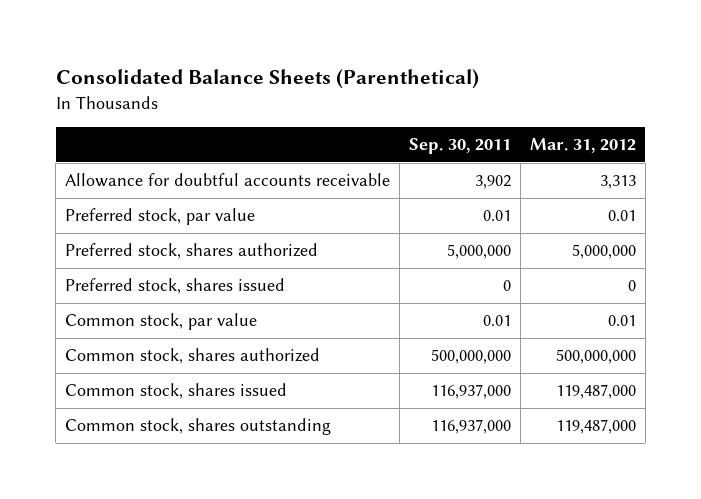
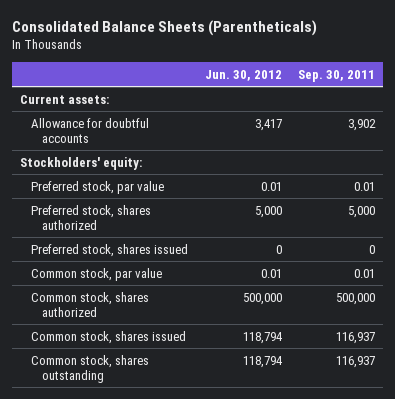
[55,69,479,90] Consolidated Balance Sheets (Parenthetical) -> [11,19,317,36] Consolidated Balance Sheets (Parentheticals)
[529,138,636,154] Mar. 31, 2012 -> none
none -> [204,69,282,81] Jun. 30, 2012
none -> [19,94,109,104] Current assets:
[65,173,391,188] Allowance for doubtful accounts receivable -> [31,117,150,143] Allowance for doubtful accounts
none -> [19,156,142,170] Stockholders' equity:
[446,244,511,260] 5,000,000 -> [348,205,376,218] 5,000
[430,349,511,365] 500,000,000 -> [336,292,376,305] 500,000
[430,384,511,400] 116,937,000 -> [336,331,376,344] 116,937
[430,419,511,435] 116,937,000 -> [336,355,376,368] 116,937

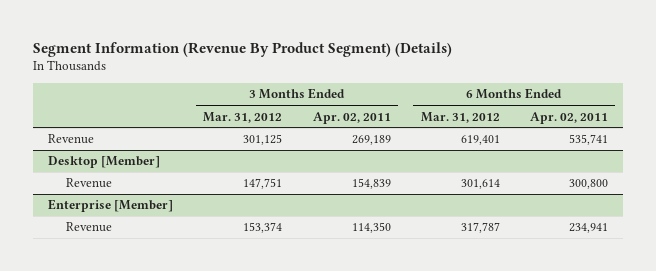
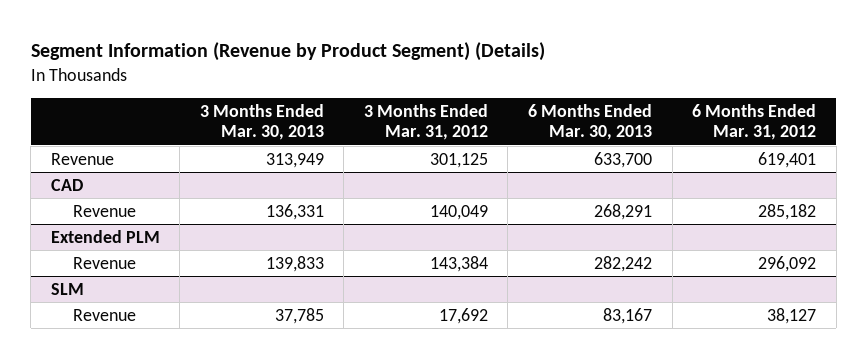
[33,42,453,58] Segment Information (Revenue By Product Segment) (Details) -> [30,42,545,62] Segment Information (Revenue by Product Segment) (Details)
[312,111,391,124] Apr. 02, 2011 -> none
[529,111,608,124] Apr. 02, 2011 -> none
none -> [199,103,324,141] 3 Months Ended Mar. 30, 2013
none -> [527,103,652,141] 6 Months Ended Mar. 30, 2013
[48,156,161,169] Desktop [Member] -> none
[48,199,174,213] Enterprise [Member] -> none
none -> [50,178,83,191] CAD
[243,178,283,190] 147,751 -> [429,204,488,220] 140,049
[460,179,500,190] 301,614 -> [758,203,817,220] 285,182
none -> [50,229,160,243] Extended PLM
[243,222,283,234] 153,374 -> [429,255,488,272] 143,384
[460,222,500,234] 317,787 -> [758,255,817,272] 296,092
none -> [50,282,84,295] SLM
none -> [72,308,136,321] Revenue

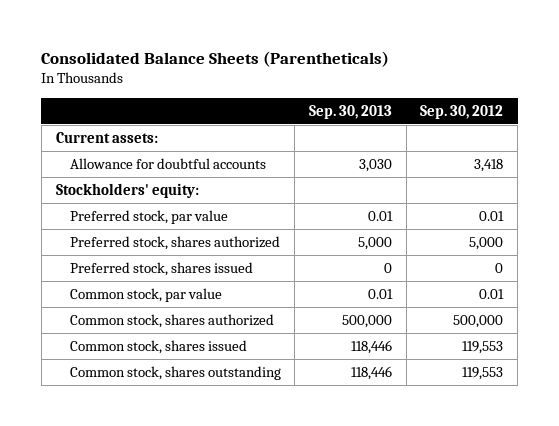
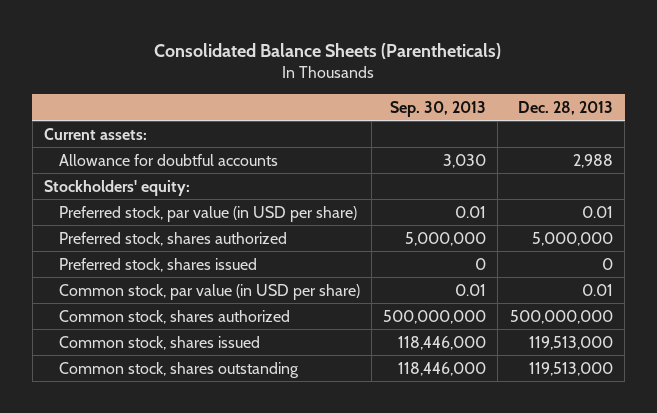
[420,104,504,119] Sep. 30, 2012 -> none
none -> [517,100,613,115] Dec. 28, 2013
[69,209,228,224] Preferred stock, par value -> [58,205,357,222] Preferred stock, par value (in USD per share)
[358,236,393,250] 5,000 -> [405,231,487,246] 5,000,000
[69,287,222,302] Common stock, par value -> [58,283,360,300] Common stock, par value (in USD per share)
[342,314,393,328] 500,000 -> [383,309,487,324] 500,000,000
[351,339,393,354] 118,446 -> [398,335,487,350] 118,446,000
[351,365,393,380] 118,446 -> [398,361,487,376] 118,446,000

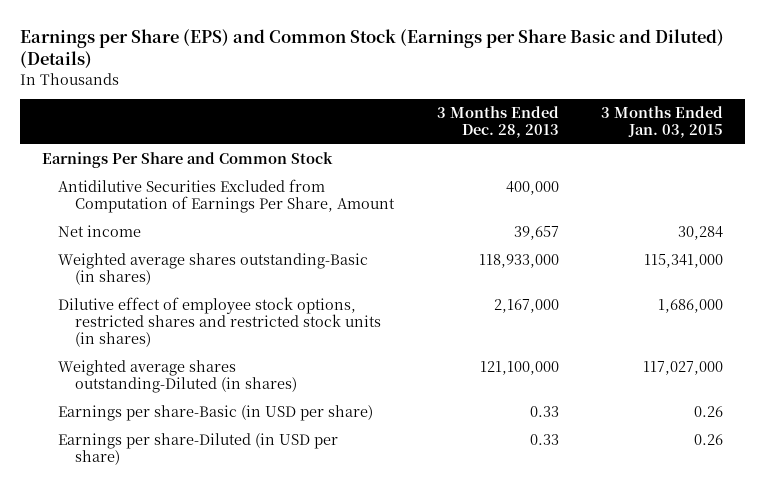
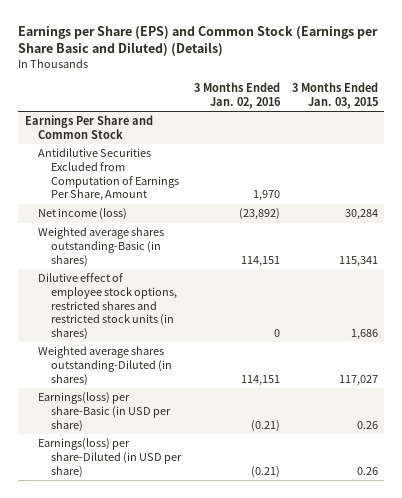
[436,106,559,139] 3 Months Ended Dec. 28, 2013 -> none
none -> [193,82,281,109] 3 Months Ended Jan. 02, 2016
[58,225,142,238] Net income -> [37,208,127,221] Net income (loss)
[644,254,724,269] 115,341,000 -> [338,255,378,267] 115,341
[658,299,724,314] 1,686,000 -> [350,328,378,340] 1,686
[643,361,724,376] 117,027,000 -> [338,374,378,386] 117,027
[58,405,374,422] Earnings per share-Basic (in USD per share) -> [37,392,172,432] Earnings(loss) per share-Basic (in USD per share)
[58,433,339,466] Earnings per share-Diluted (in USD per share) -> [37,438,183,478] Earnings(loss) per share-Diluted (in USD per share)

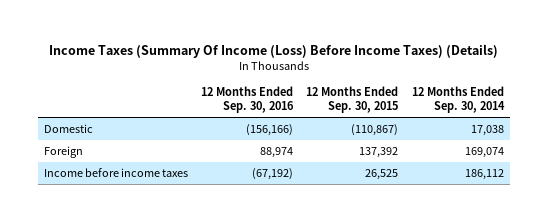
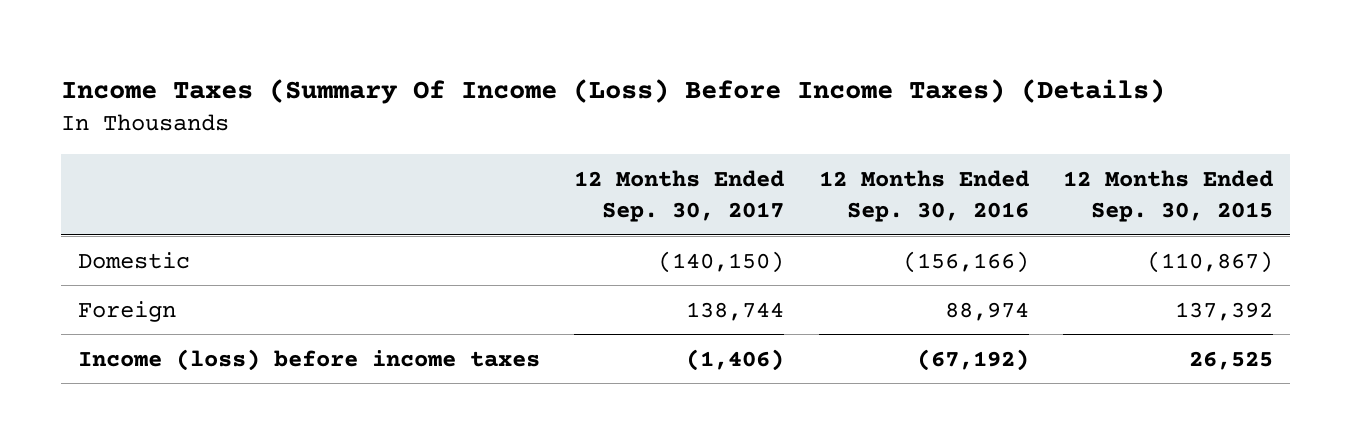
[411,86,505,114] 12 Months Ended Sep. 30, 2014 -> none
none -> [574,169,785,222] 12 Months Ended Sep. 30, 2017
[44,168,189,178] Income before income taxes -> [77,348,540,371] Income (loss) before income taxes

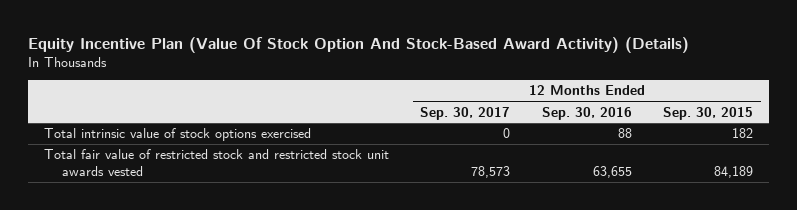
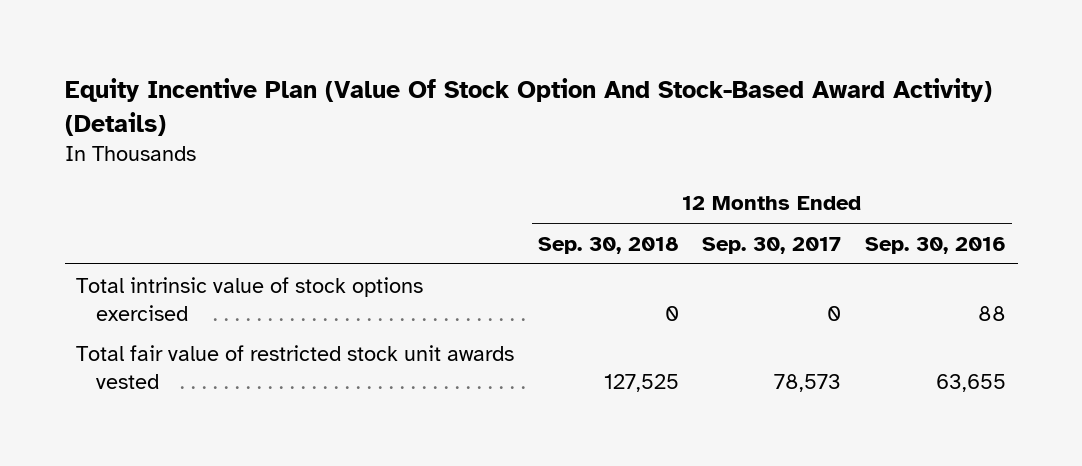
[663,106,754,120] Sep. 30, 2015 -> none
none -> [537,236,679,254] Sep. 30, 2018
[43,149,389,176] Total fair value of restricted stock and restricted stock unit awards vested -> [76,344,515,389] Total fair value of restricted stock unit awards vested

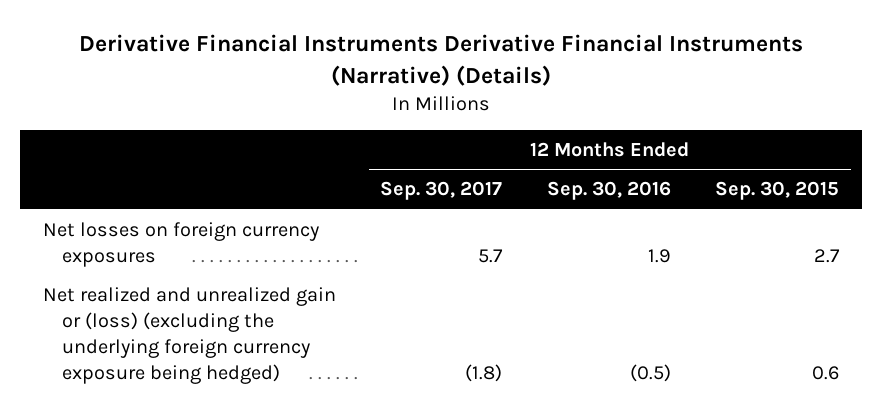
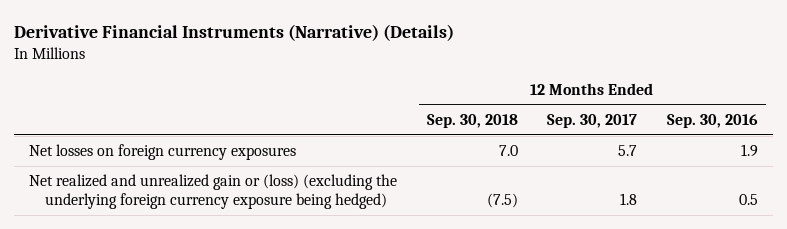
[79,34,804,86] Derivative Financial Instruments Derivative Financial Instruments (Narrative) (Details) -> [14,24,455,42] Derivative Financial Instruments (Narrative) (Details)
[715,181,840,201] Sep. 30, 2015 -> none
none -> [426,113,518,128] Sep. 30, 2018
[465,364,503,383] (1.8) -> [620,193,638,206] 1.8
[629,364,671,383] (0.5) -> [739,194,759,206] 0.5

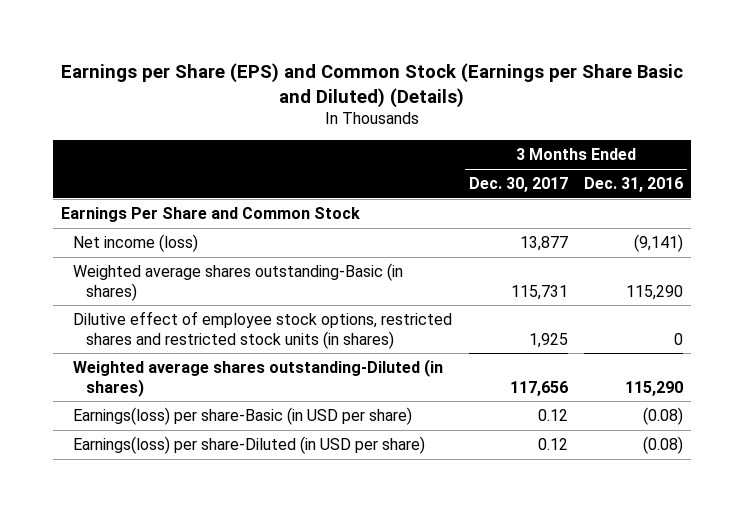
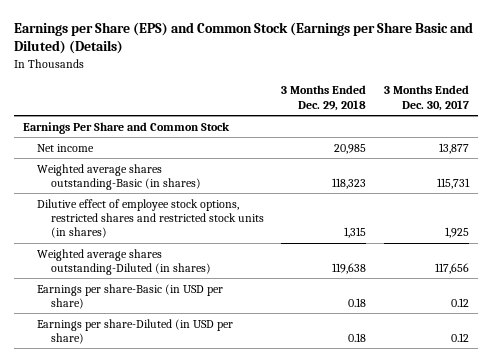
[584,177,684,193] Dec. 31, 2016 -> none
none -> [281,85,367,111] 3 Months Ended Dec. 29, 2018
[73,233,199,252] Net income (loss) -> [36,143,94,152] Net income
[73,406,413,425] Earnings(loss) per share-Basic (in USD per share) -> [36,283,223,309] Earnings per share-Basic (in USD per share)
[73,435,426,454] Earnings(loss) per share-Diluted (in USD per share) -> [36,318,233,344] Earnings per share-Diluted (in USD per share)

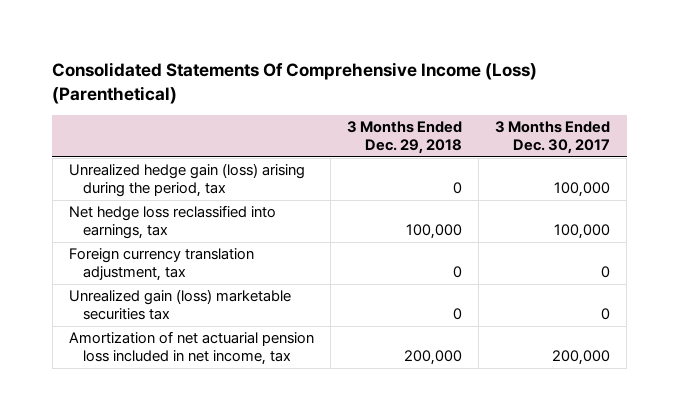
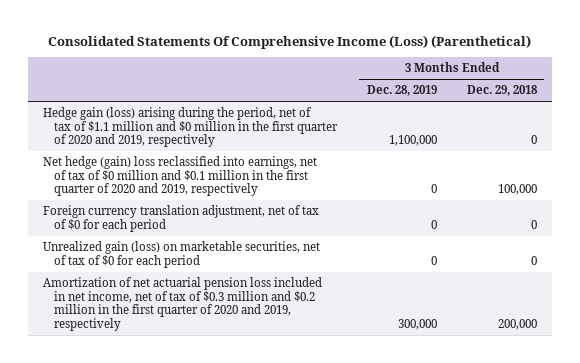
[495,121,611,155] 3 Months Ended Dec. 30, 2017 -> none
none -> [366,85,437,97] Dec. 28, 2019
[68,163,305,198] Unrealized hedge gain (loss) arising during the period, tax -> [42,107,338,148] Hedge gain (loss) arising during the period, net of tax of $1.1 million and $0 million in the first quarter of 2020 and 2019, respectively
[68,205,276,240] Net hedge loss reclassified into earnings, tax -> [42,156,317,197] Net hedge (gain) loss reclassified into earnings, net of tax of $0 million and $0.1 million in the first quarter of 2020 and 2019, respectively
[68,248,254,282] Foreign currency translation adjustment, tax -> [42,205,319,232] Foreign currency translation adjustment, net of tax of $0 for each period
[68,289,291,321] Unrealized gain (loss) marketable securities tax -> [42,241,320,268] Unrealized gain (loss) on marketable securities, net of tax of $0 for each period
[68,331,314,366] Amortization of net actuarial pension loss included in net income, tax -> [42,277,322,331] Amortization of net actuarial pension loss included in net income, net of tax of $0.3 million and $0.2 million in the first quarter of 2020 and 2019, respectively

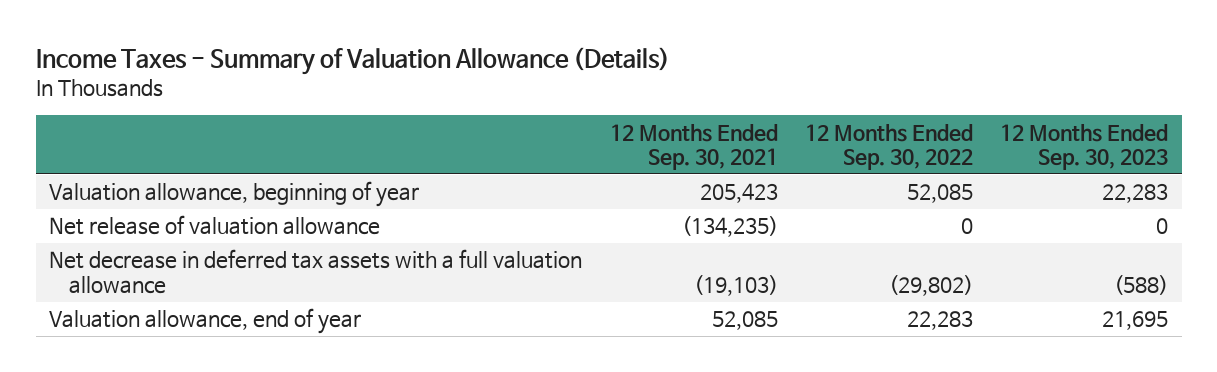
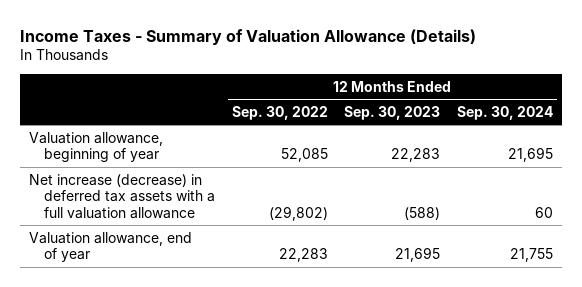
[609,123,778,171] 12 Months Ended Sep. 30, 2021 -> none
none -> [457,105,554,120] Sep. 30, 2024
[49,215,381,236] Net release of valuation allowance -> none
[49,249,583,294] Net decrease in deferred tax assets with a full valuation allowance -> [28,173,216,219] Net increase (decrease) in deferred tax assets with a full valuation allowance

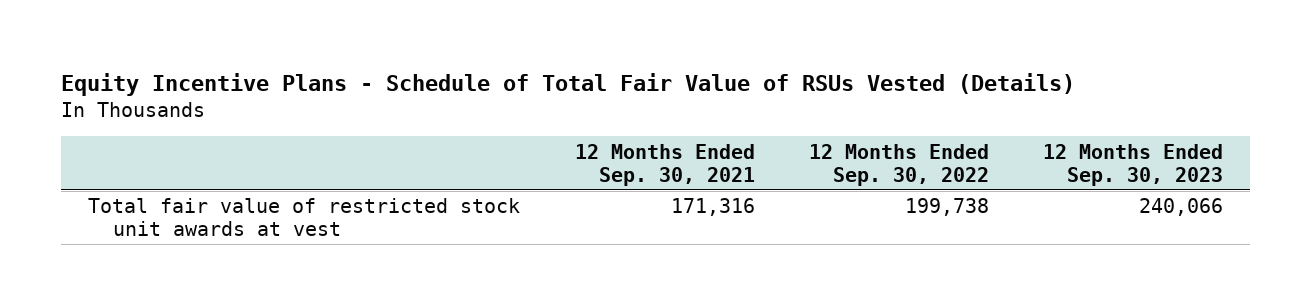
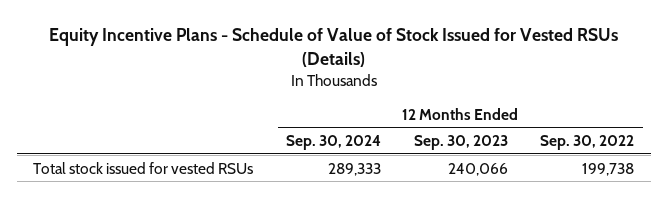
[61,72,1076,96] Equity Incentive Plans - Schedule of Total Fair Value of RSUs Vested (Details) -> [48,28,618,67] Equity Incentive Plans - Schedule of Value of Stock Issued for Vested RSUs (Details)
[574,143,755,186] 12 Months Ended Sep. 30, 2021 -> none
none -> [286,134,382,150] Sep. 30, 2024
[88,198,521,237] Total fair value of restricted stock unit awards at vest -> [33,161,254,174] Total stock issued for vested RSUs

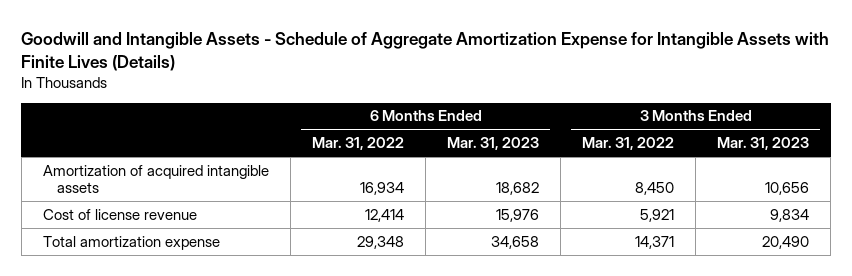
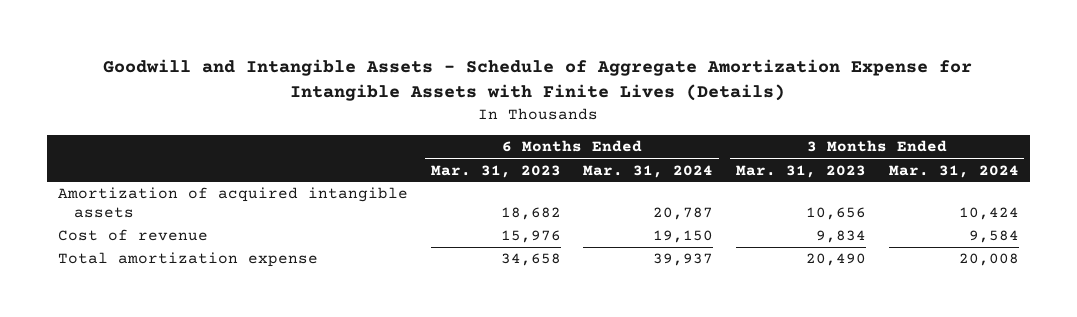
[312,137,405,151] Mar. 31, 2022 -> none
[582,137,675,151] Mar. 31, 2022 -> none
none -> [583,164,714,178] Mar. 31, 2024
none -> [888,164,1019,178] Mar. 31, 2024
[42,208,197,220] Cost of license revenue -> [58,229,209,242] Cost of revenue

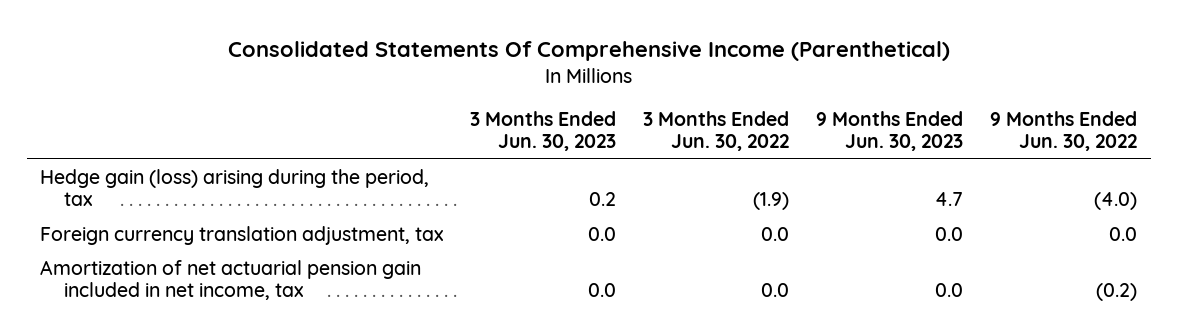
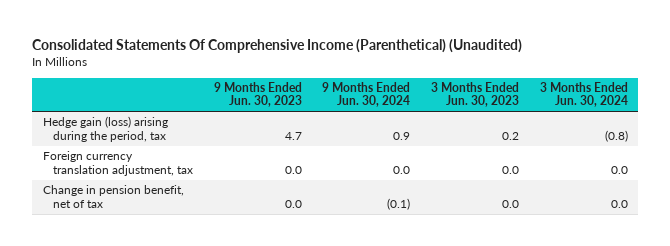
[227,40,950,61] Consolidated Statements Of Comprehensive Income (Parenthetical) -> [32,39,523,54] Consolidated Statements Of Comprehensive Income (Parenthetical) (Unaudited)
[643,111,790,152] 3 Months Ended Jun. 30, 2022 -> none
[990,111,1138,152] 9 Months Ended Jun. 30, 2022 -> none
none -> [322,81,411,108] 9 Months Ended Jun. 30, 2024
none -> [539,81,628,108] 3 Months Ended Jun. 30, 2024
[40,260,422,301] Amortization of net actuarial pension gain included in net income, tax -> none
none -> [42,185,184,208] Change in pension benefit, net of tax

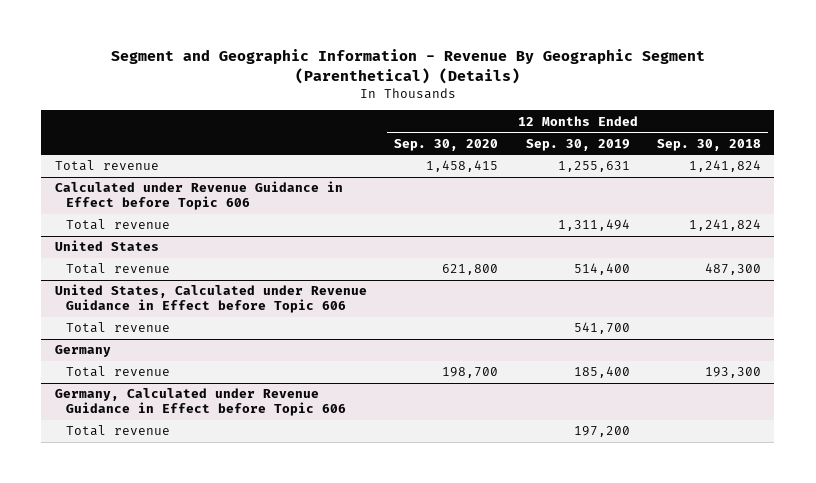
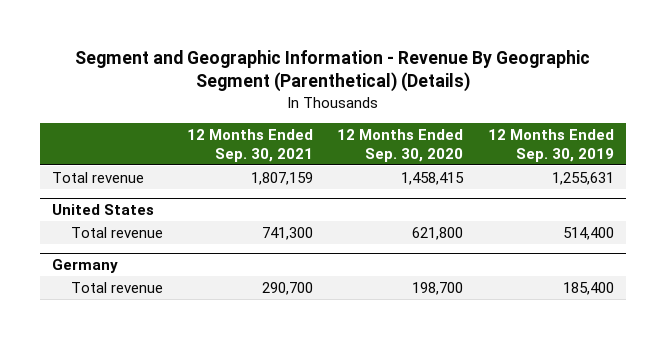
[656,138,761,151] Sep. 30, 2018 -> none
none -> [186,128,313,162] 12 Months Ended Sep. 30, 2021
[54,181,343,211] Calculated under Revenue Guidance in Effect before Topic 606 -> none
[65,219,170,231] Total revenue -> none
[54,284,367,314] United States, Calculated under Revenue Guidance in Effect before Topic 606 -> none
[65,322,170,334] Total revenue -> none
[54,388,346,417] Germany, Calculated under Revenue Guidance in Effect before Topic 606 -> none
[65,425,170,437] Total revenue -> none

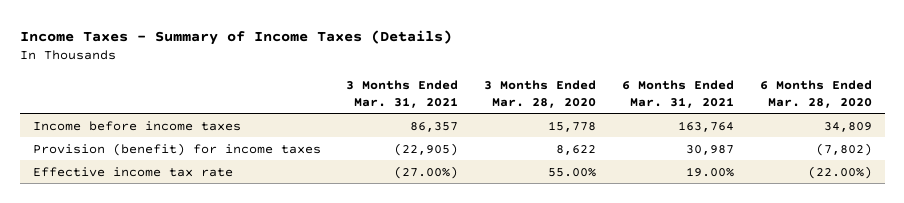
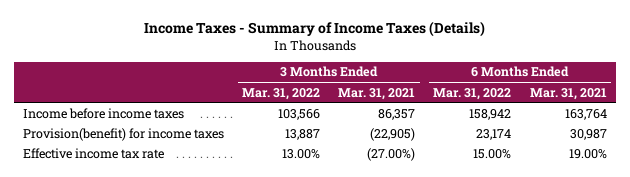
[484,79,597,108] 3 Months Ended Mar. 28, 2020 -> none
[759,79,872,108] 6 Months Ended Mar. 28, 2020 -> none
none -> [242,87,321,100] Mar. 31, 2022
none -> [433,87,512,100] Mar. 31, 2022
[32,142,321,156] Provision (benefit) for income taxes -> [22,127,224,141] Provision(benefit) for income taxes

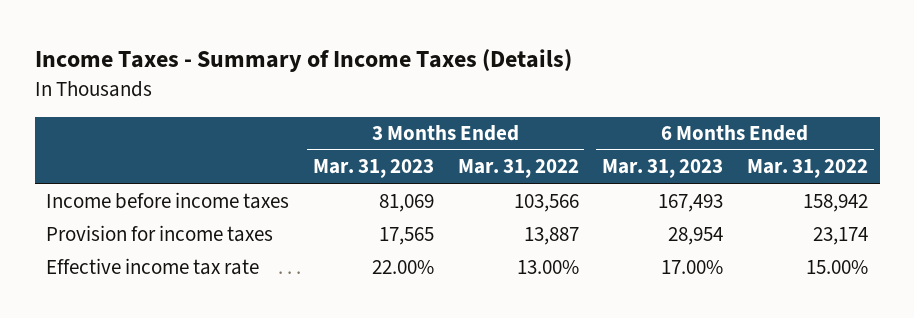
[338,87,416,100] Mar. 31, 2021 -> none
[529,87,607,100] Mar. 31, 2021 -> none
none -> [312,159,434,179] Mar. 31, 2023
none -> [602,159,724,179] Mar. 31, 2023
[22,127,224,141] Provision(benefit) for income taxes -> [46,224,274,242] Provision for income taxes

